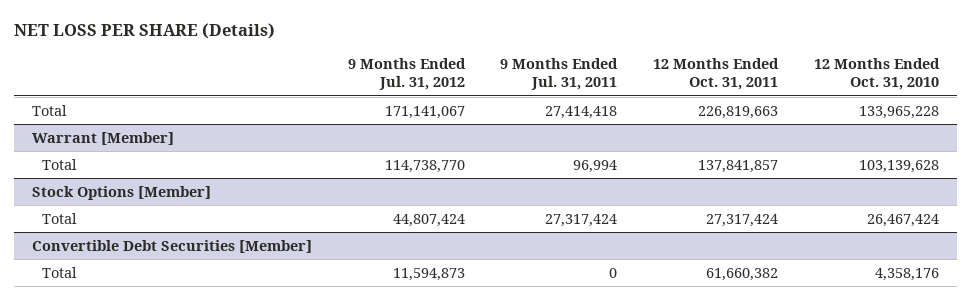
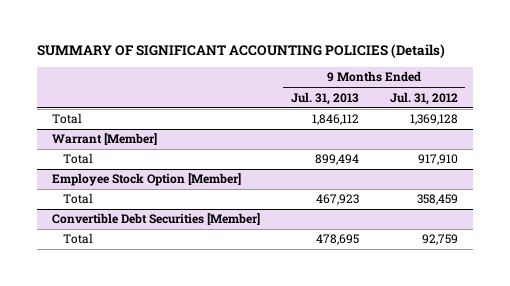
[13,23,275,40] NET LOSS PER SHARE (Details) -> [36,44,445,59] SUMMARY OF SIGNIFICANT ACCOUNTING POLICIES (Details)
[500,58,619,91] 9 Months Ended Jul. 31, 2011 -> none
[653,58,780,91] 12 Months Ended Oct. 31, 2011 -> none
[813,58,940,91] 12 Months Ended Oct. 31, 2010 -> none
none -> [290,91,359,105] Jul. 31, 2013
[384,105,465,119] 171,141,067 -> [409,114,458,126] 1,369,128
[384,159,465,173] 114,738,770 -> [417,154,458,166] 917,910
[31,185,211,200] Stock Options [Member] -> [52,173,242,187] Employee Stock Option [Member]
[392,213,465,227] 44,807,424 -> [416,194,458,206] 358,459
[392,267,465,281] 11,594,873 -> [421,234,458,246] 92,759

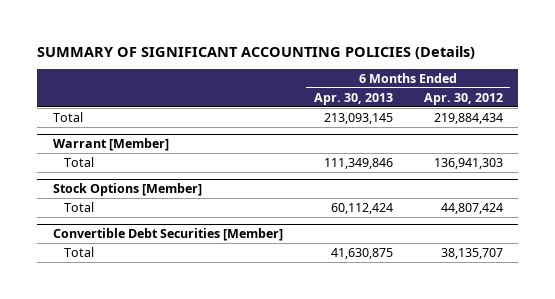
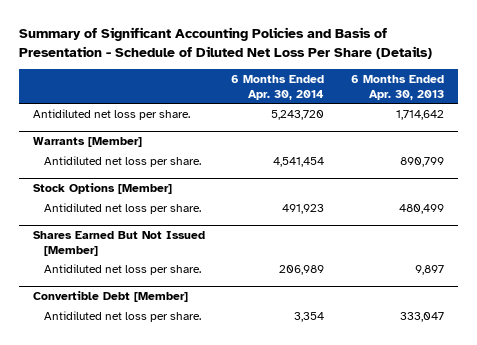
[37,45,476,59] SUMMARY OF SIGNIFICANT ACCOUNTING POLICIES (Details) -> [19,27,433,60] Summary of Significant Accounting Policies and Basis of Presentation - Schedule of Diluted Net Loss Per Share (Details)
[423,92,503,105] Apr. 30, 2012 -> none
none -> [231,75,325,100] 6 Months Ended Apr. 30, 2014
[52,111,83,122] Total -> none
[63,156,94,167] Total -> none
none -> [32,109,190,121] Antidiluted net loss per share.
[52,138,169,152] Warrant [Member] -> [32,137,142,148] Warrants [Member]
none -> [44,156,202,168] Antidiluted net loss per share.
[63,201,94,212] Total -> none
[63,246,94,257] Total -> none
none -> [44,203,202,215] Antidiluted net loss per share.
none -> [32,231,205,256] Shares Earned But Not Issued [Member]
none -> [44,264,202,276] Antidiluted net loss per share.
[52,228,283,242] Convertible Debt Securities [Member] -> [32,291,188,303] Convertible Debt [Member]
none -> [44,311,202,323] Antidiluted net loss per share.

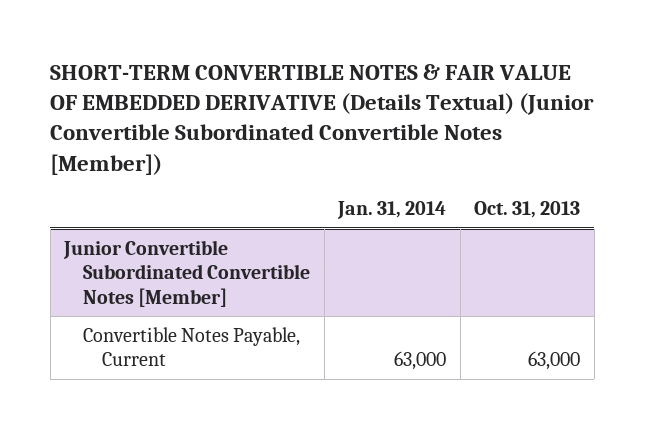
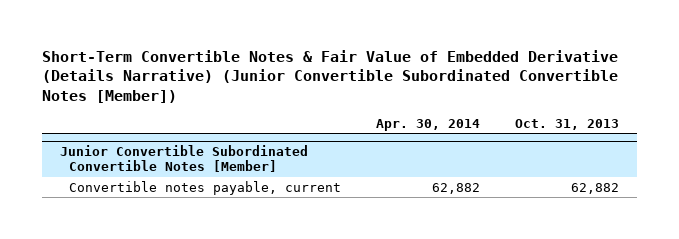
[50,64,595,175] SHORT-TERM CONVERTIBLE NOTES & FAIR VALUE OF EMBEDDED DERIVATIVE (Details Textual) (Junior Convertible Subordinated Convertible Notes [Member]) -> [42,49,619,103] Short-Term Convertible Notes & Fair Value of Embedded Derivative (Details Narrative) (Junior Convertible Subordinated Convertible Notes [Member])
[337,201,447,220] Jan. 31, 2014 -> none
none -> [375,118,480,131] Apr. 30, 2014
[83,326,301,367] Convertible Notes Payable, Current -> [68,180,341,195] Convertible notes payable, current
[528,351,581,371] 63,000 -> [571,182,620,194] 62,882

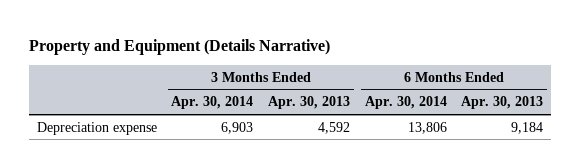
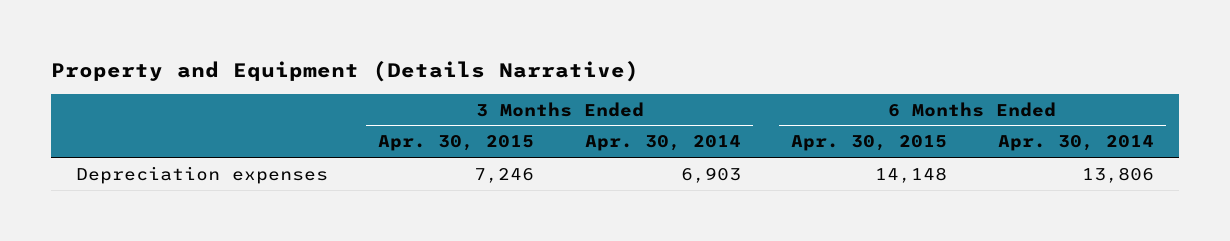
[267,96,350,110] Apr. 30, 2013 -> none
[461,96,544,110] Apr. 30, 2013 -> none
none -> [378,135,535,152] Apr. 30, 2015
none -> [791,135,948,152] Apr. 30, 2015
[36,121,157,135] Depreciation expense -> [76,165,329,184] Depreciation expenses

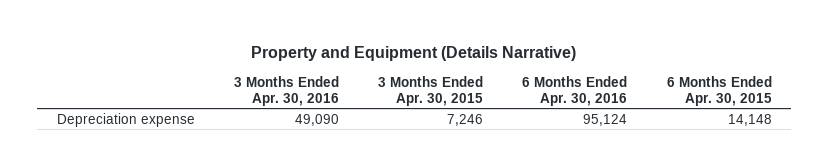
[584,135,741,152] Apr. 30, 2014 -> none
[997,135,1154,152] Apr. 30, 2014 -> none
none -> [233,75,339,107] 3 Months Ended Apr. 30, 2016
none -> [522,75,628,107] 6 Months Ended Apr. 30, 2016
[76,165,329,184] Depreciation expenses -> [56,112,195,127] Depreciation expense

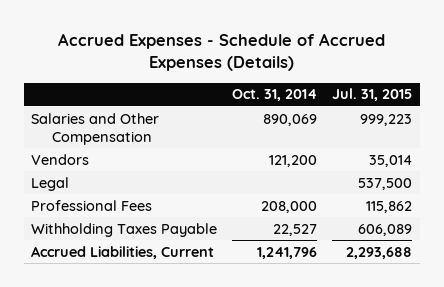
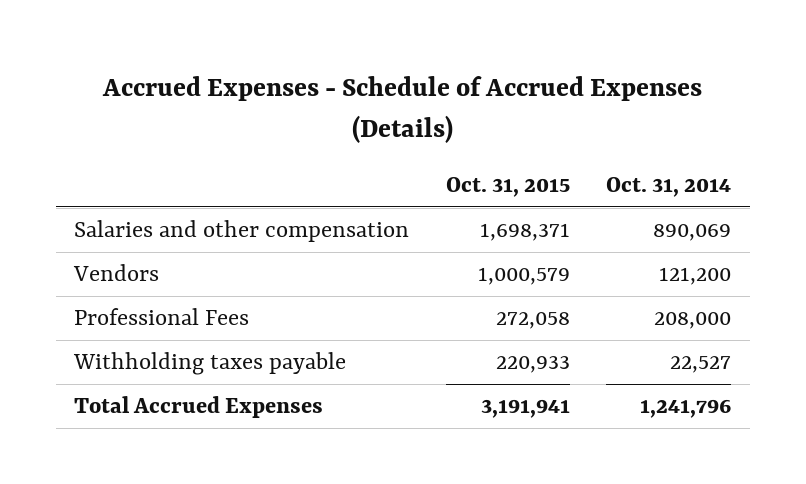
[332,88,413,102] Jul. 31, 2015 -> none
none -> [445,177,570,198] Oct. 31, 2015
[31,112,160,145] Salaries and Other Compensation -> [74,220,410,243] Salaries and other compensation
[31,176,70,191] Legal -> none
[31,222,218,237] Withholding Taxes Payable -> [73,352,347,376] Withholding taxes payable
[31,245,215,259] Accrued Liabilities, Current -> [74,396,324,419] Total Accrued Expenses

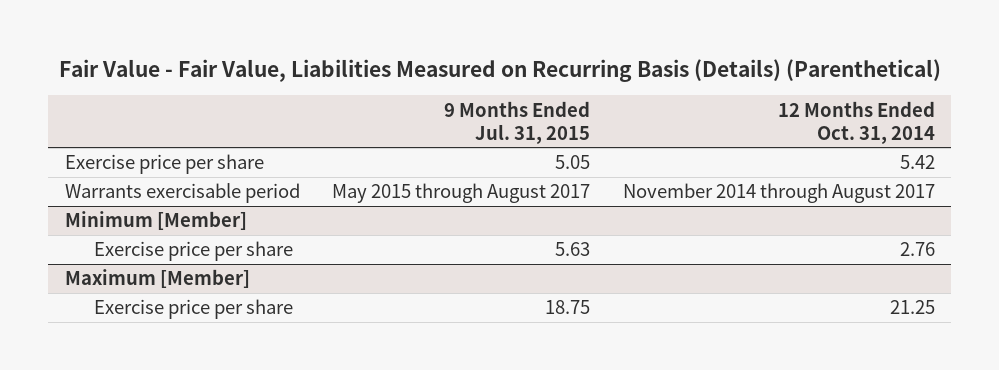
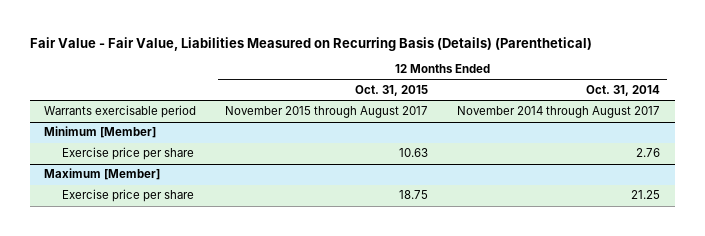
[444,100,591,144] 9 Months Ended Jul. 31, 2015 -> none
none -> [355,84,429,96] Oct. 31, 2015
[64,154,264,175] Exercise price per share -> none

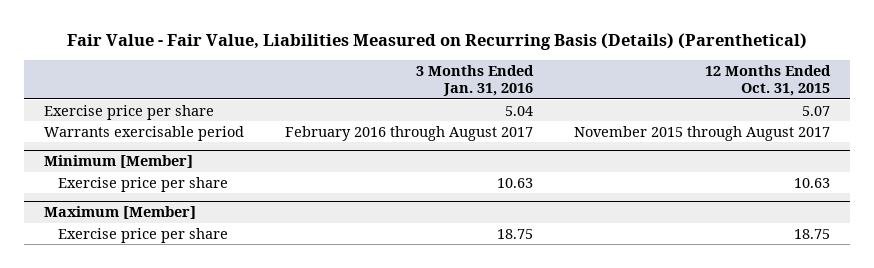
[586,84,661,96] Oct. 31, 2014 -> none
none -> [415,65,534,97] 3 Months Ended Jan. 31, 2016
none -> [44,104,215,120] Exercise price per share

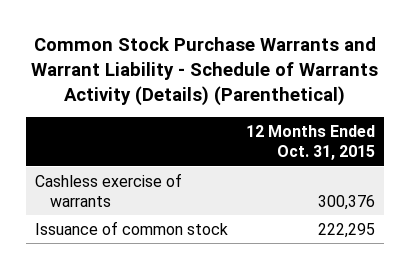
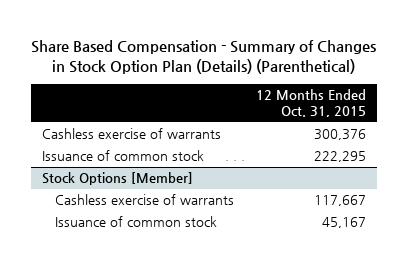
[30,37,378,107] Common Stock Purchase Warrants and Warrant Liability - Schedule of Warrants Activity (Details) (Parenthetical) -> [31,40,377,74] Share Based Compensation - Summary of Changes in Stock Option Plan (Details) (Parenthetical)
none -> [42,172,194,186] Stock Options [Member]
none -> [54,194,234,206] Cashless exercise of warrants
none -> [54,216,217,228] Issuance of common stock

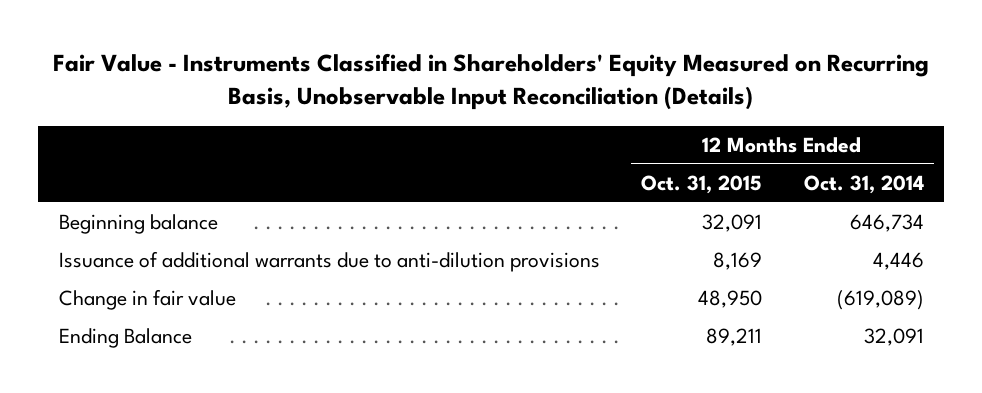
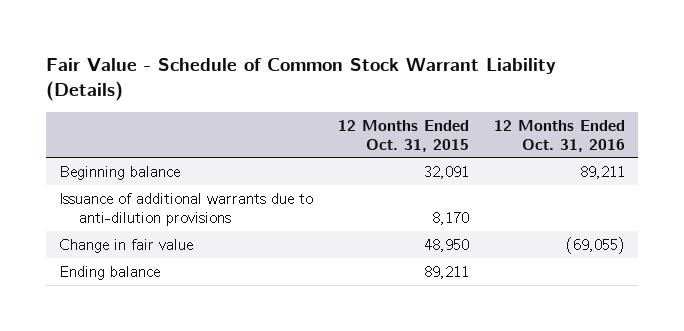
[53,53,930,111] Fair Value - Instruments Classified in Shareholders' Equity Measured on Recurring Basis, Unobservable Input Reconciliation (Details) -> [45,57,556,101] Fair Value - Schedule of Common Stock Warrant Liability (Details)
[803,174,924,194] Oct. 31, 2014 -> none
none -> [494,119,626,152] 12 Months Ended Oct. 31, 2016
[713,252,763,271] 8,169 -> [431,211,469,225] 8,170
[58,328,192,349] Ending Balance -> [58,265,160,280] Ending balance

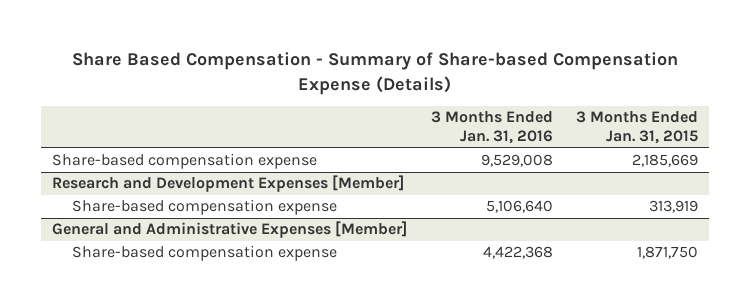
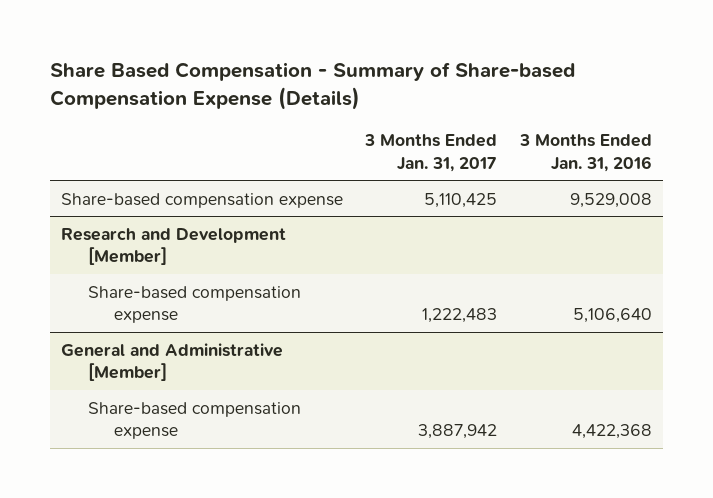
[575,111,698,145] 3 Months Ended Jan. 31, 2015 -> none
none -> [364,134,498,172] 3 Months Ended Jan. 31, 2017
[52,175,405,193] Research and Development Expenses [Member] -> [60,227,286,266] Research and Development [Member]
[52,221,408,239] General and Administrative Expenses [Member] -> [60,342,283,382] General and Administrative [Member]

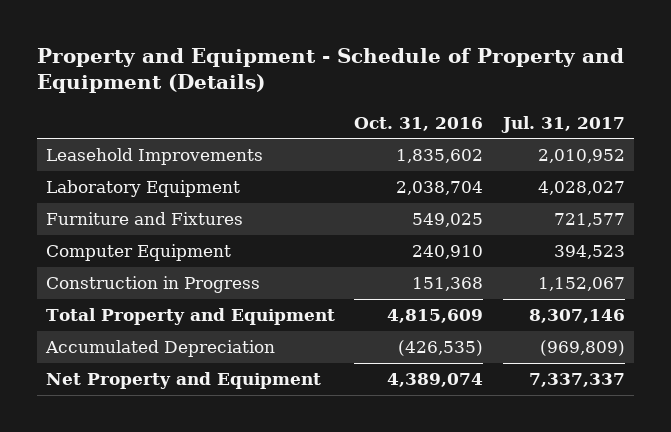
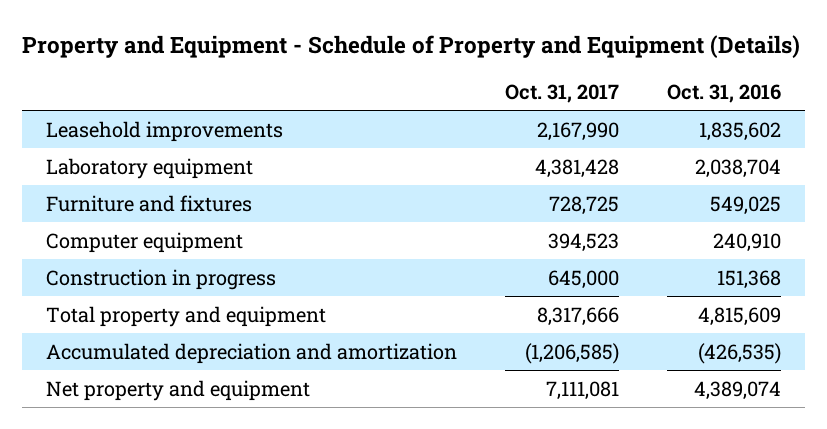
[500,115,625,133] Jul. 31, 2017 -> none
none -> [505,83,620,103] Oct. 31, 2017
[46,148,264,166] Leasehold Improvements -> [46,120,284,142] Leasehold improvements
[46,180,241,198] Laboratory Equipment -> [46,157,254,179] Laboratory equipment
[46,212,244,226] Furniture and Fixtures -> [46,194,253,212] Furniture and fixtures
[46,244,232,262] Computer Equipment -> [46,231,244,253] Computer equipment
[46,276,261,294] Construction in Progress -> [46,268,277,290] Construction in progress
[46,308,336,326] Total Property and Equipment -> [46,305,327,327] Total property and equipment
[45,340,276,358] Accumulated Depreciation -> [46,342,458,364] Accumulated depreciation and amortization
[46,372,322,390] Net Property and Equipment -> [46,379,311,401] Net property and equipment

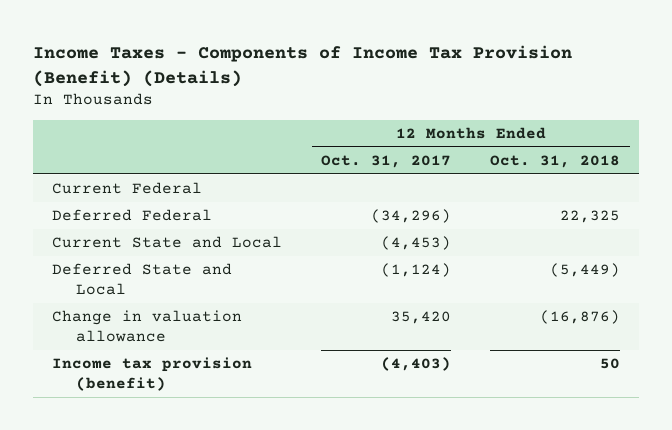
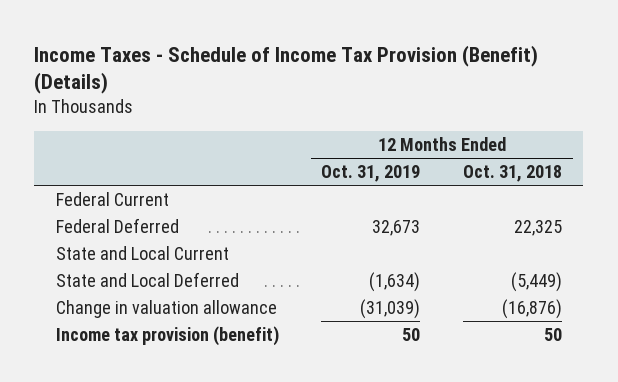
[33,44,573,87] Income Taxes - Components of Income Tax Provision (Benefit) (Details) -> [34,44,539,95] Income Taxes - Schedule of Income Tax Provision (Benefit) (Details)
[321,155,452,169] Oct. 31, 2017 -> none
none -> [321,164,421,182] Oct. 31, 2019
[52,182,203,195] Current Federal -> [55,191,169,206] Federal Current
[52,209,213,222] Deferred Federal -> [55,217,179,233] Federal Deferred
[52,236,283,249] Current State and Local -> [55,245,229,260] State and Local Current
[52,263,233,295] Deferred State and Local -> [55,271,239,287] State and Local Deferred

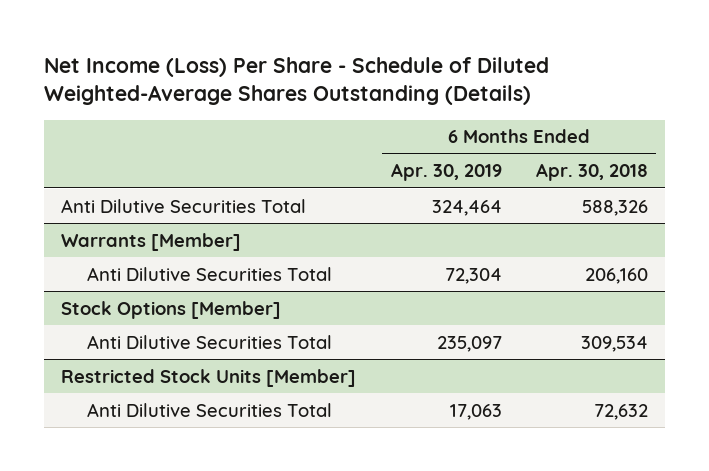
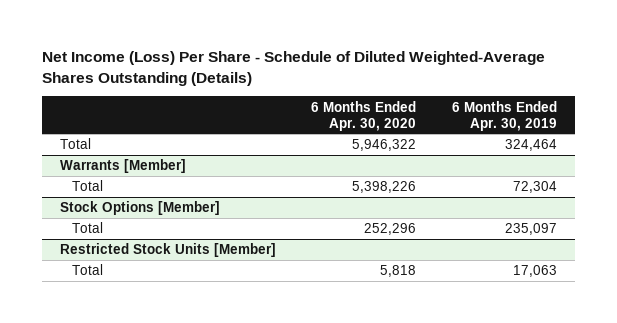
[535,163,648,182] Apr. 30, 2018 -> none
none -> [311,100,417,131] 6 Months Ended Apr. 30, 2020
[61,198,307,213] Anti Dilutive Securities Total -> [59,138,91,150] Total
[86,266,332,281] Anti Dilutive Securities Total -> [71,180,103,192] Total
[86,334,332,349] Anti Dilutive Securities Total -> [71,222,103,234] Total
[86,402,332,417] Anti Dilutive Securities Total -> [71,264,103,276] Total

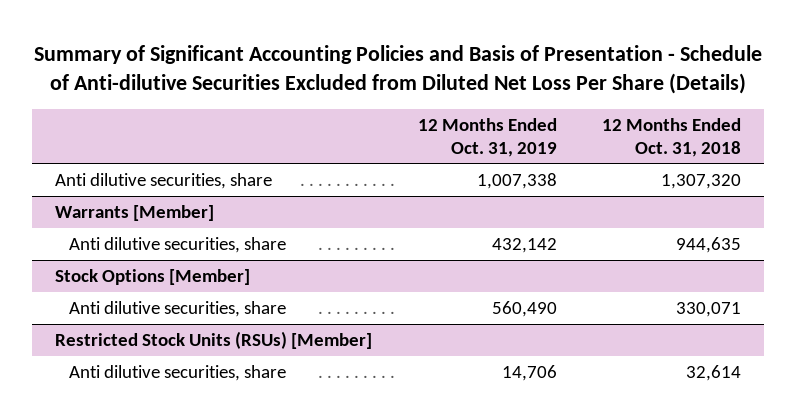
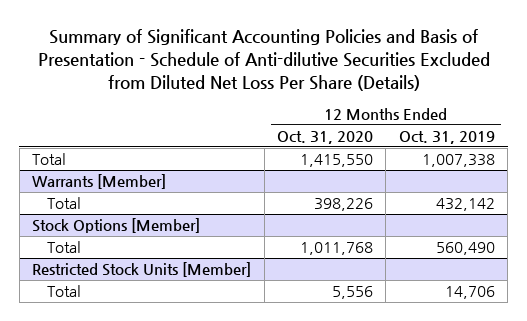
[602,117,742,157] 12 Months Ended Oct. 31, 2018 -> none
none -> [277,130,374,144] Oct. 31, 2020
[55,172,273,189] Anti dilutive securities, share -> [32,153,67,166] Total
[68,236,286,253] Anti dilutive securities, share -> [47,197,82,210] Total
[68,300,286,317] Anti dilutive securities, share -> [47,241,82,254] Total
[55,330,373,349] Restricted Stock Units (RSUs) [Member] -> [32,262,252,278] Restricted Stock Units [Member]
[68,364,286,381] Anti dilutive securities, share -> [47,285,82,298] Total

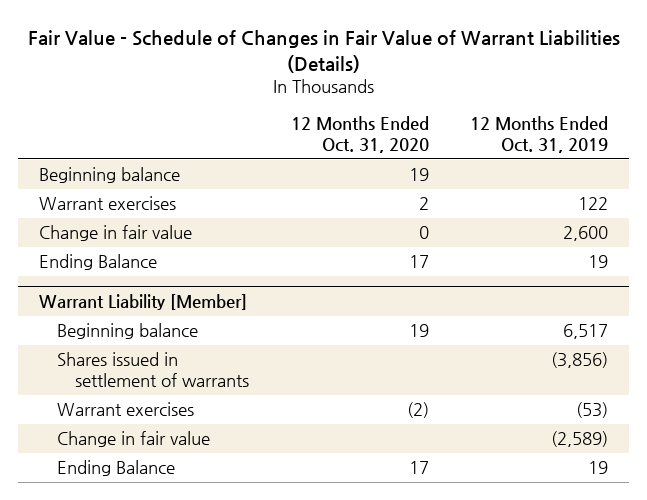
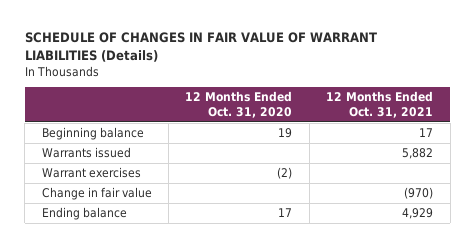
[27,29,620,73] Fair Value - Schedule of Changes in Fair Value of Warrant Liabilities (Details) -> [24,32,377,63] SCHEDULE OF CHANGES IN FAIR VALUE OF WARRANT LIABILITIES (Details)
[470,116,609,153] 12 Months Ended Oct. 31, 2019 -> none
none -> [326,91,434,118] 12 Months Ended Oct. 31, 2021
[39,196,177,211] Warrant exercises -> none
[39,225,193,242] Change in fair value -> none
[39,254,158,271] Ending Balance -> none
[39,293,248,310] Warrant Liability [Member] -> none
[57,323,199,340] Beginning balance -> none
[57,352,250,388] Shares issued in settlement of warrants -> [41,147,131,159] Warrants issued
[57,460,176,477] Ending Balance -> [41,207,127,221] Ending balance

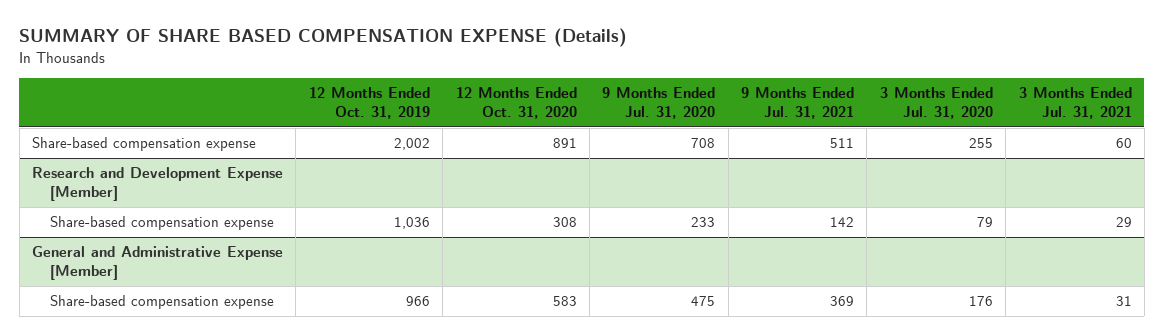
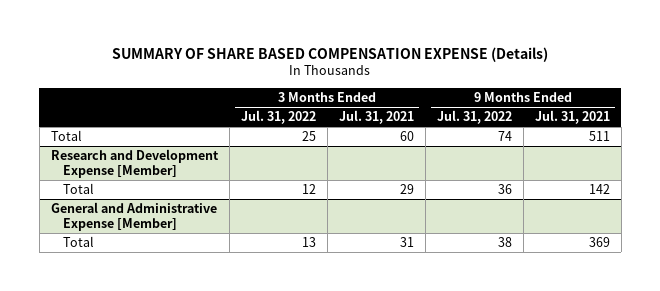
[308,86,430,120] 12 Months Ended Oct. 31, 2019 -> none
[455,86,577,120] 12 Months Ended Oct. 31, 2020 -> none
[602,86,716,120] 9 Months Ended Jul. 31, 2020 -> none
[879,86,993,120] 3 Months Ended Jul. 31, 2020 -> none
none -> [240,110,316,125] Jul. 31, 2022
none -> [436,110,512,125] Jul. 31, 2022
[32,137,257,152] Share-based compensation expense -> [50,130,82,142] Total
[50,216,275,231] Share-based compensation expense -> [62,183,94,195] Total
[50,295,275,310] Share-based compensation expense -> [62,236,94,248] Total

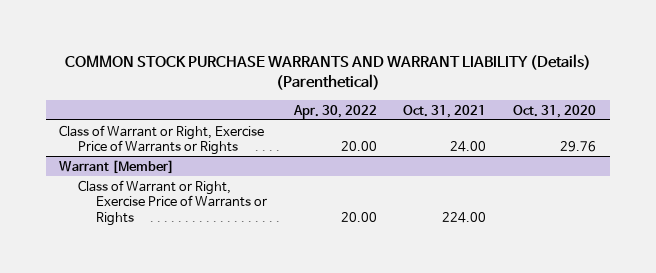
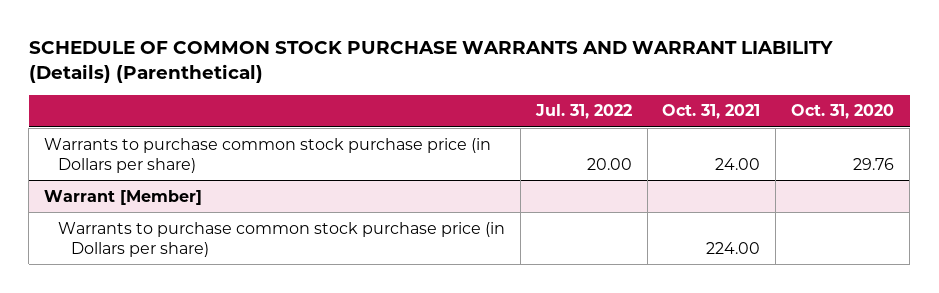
[64,53,591,90] COMMON STOCK PURCHASE WARRANTS AND WARRANT LIABILITY (Details) (Parenthetical) -> [28,40,833,83] SCHEDULE OF COMMON STOCK PURCHASE WARRANTS AND WARRANT LIABILITY (Details) (Parenthetical)
[292,104,377,119] Apr. 30, 2022 -> none
none -> [534,104,632,120] Jul. 31, 2022
[59,124,265,156] Class of Warrant or Right, Exercise Price of Warrants or Rights -> [44,137,492,174] Warrants to purchase common stock purchase price (in Dollars per share)
[77,179,267,227] Class of Warrant or Right, Exercise Price of Warrants or Rights -> [57,221,505,258] Warrants to purchase common stock purchase price (in Dollars per share)

